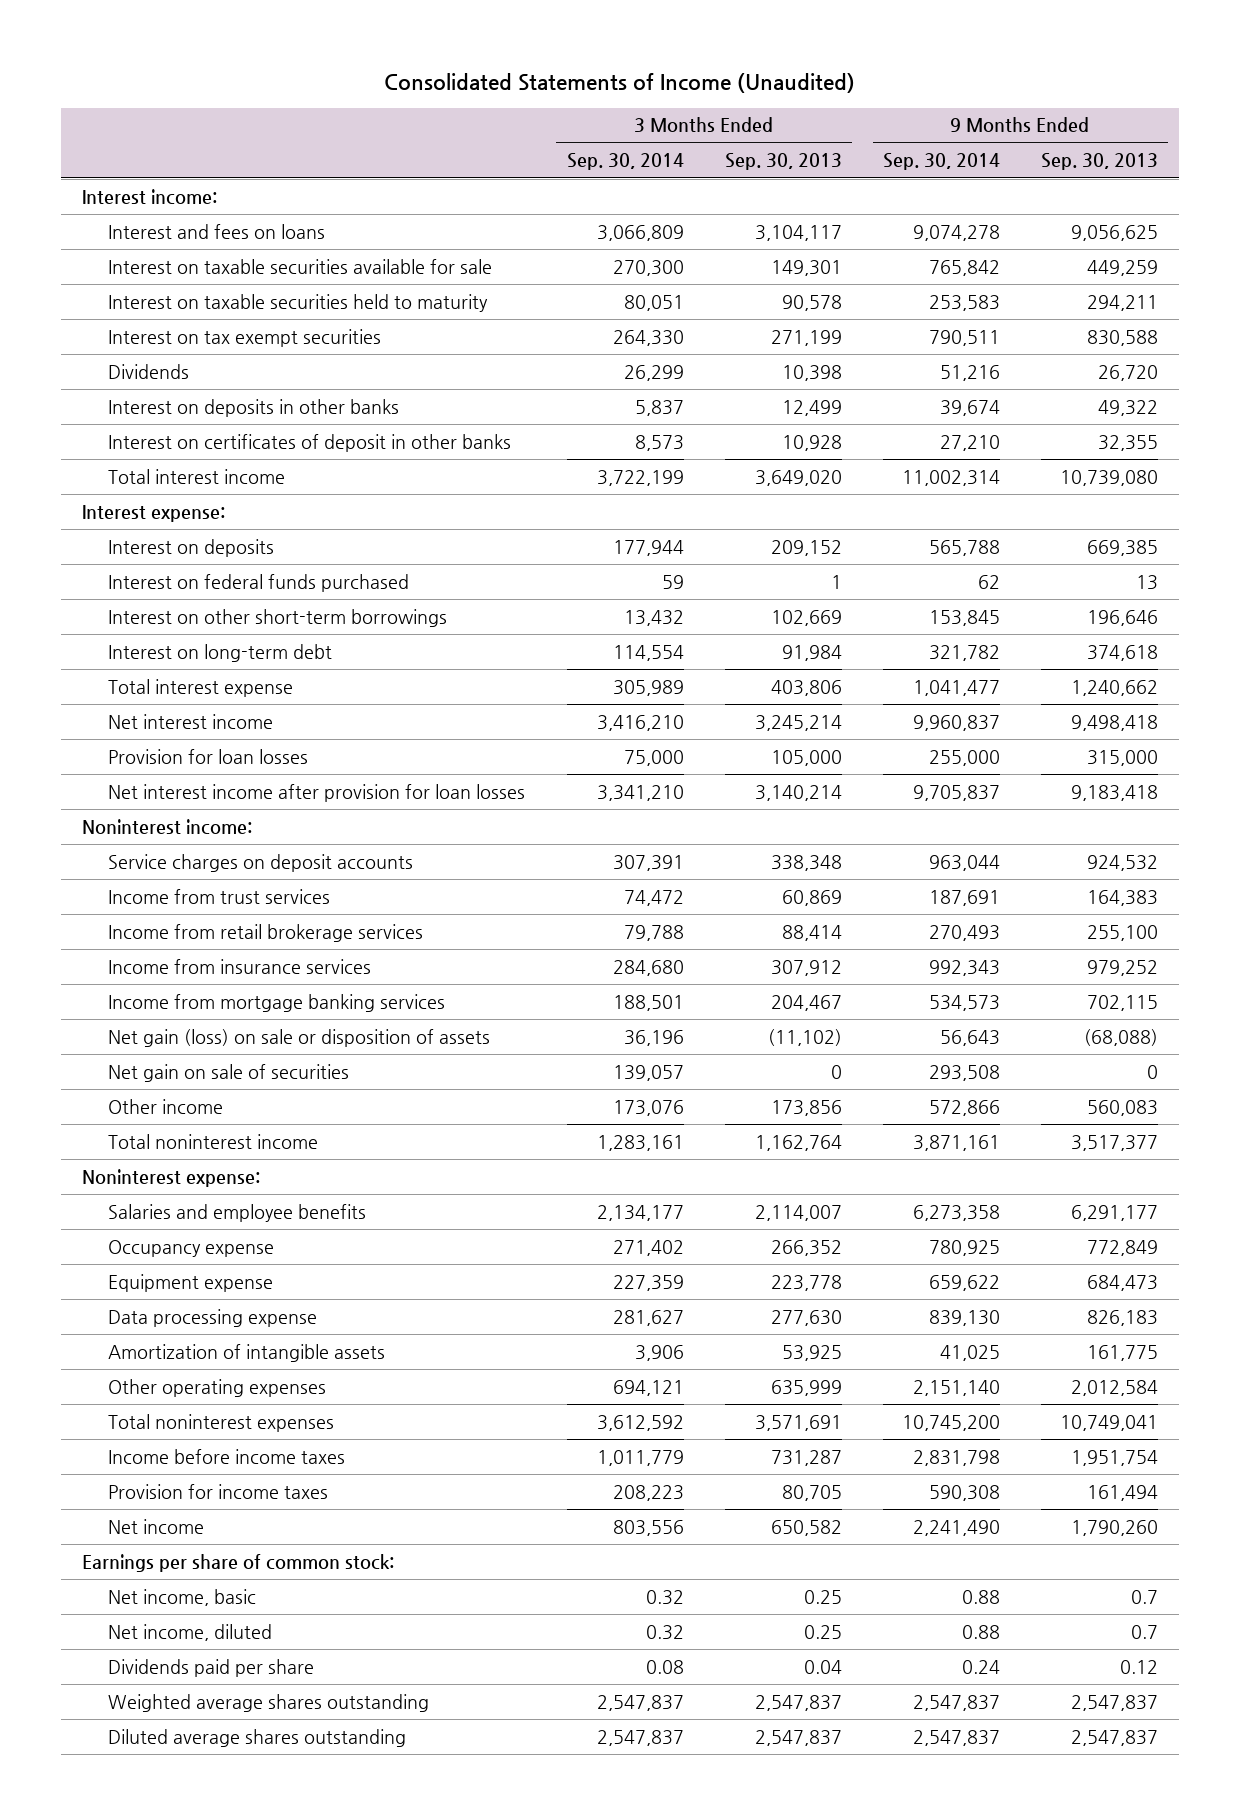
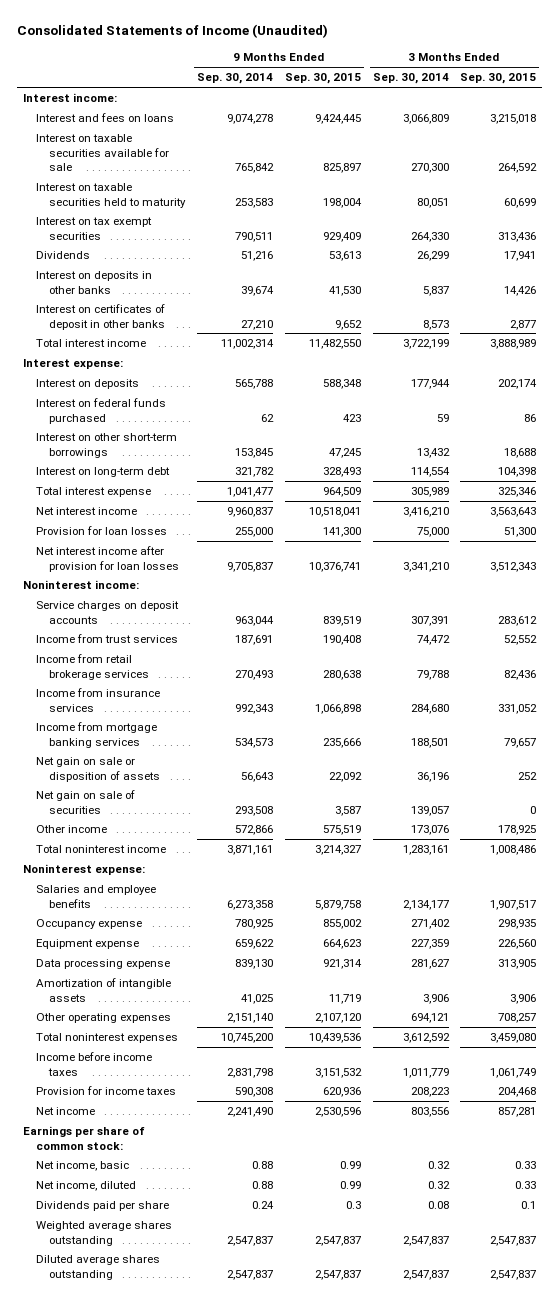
[724,153,842,171] Sep. 30, 2013 -> none
[1040,153,1158,171] Sep. 30, 2013 -> none
none -> [284,73,361,85] Sep. 30, 2015
none -> [460,73,537,85] Sep. 30, 2015
[108,1028,491,1047] Net gain (loss) on sale or disposition of assets -> [36,757,161,782] Net gain on sale or disposition of assets

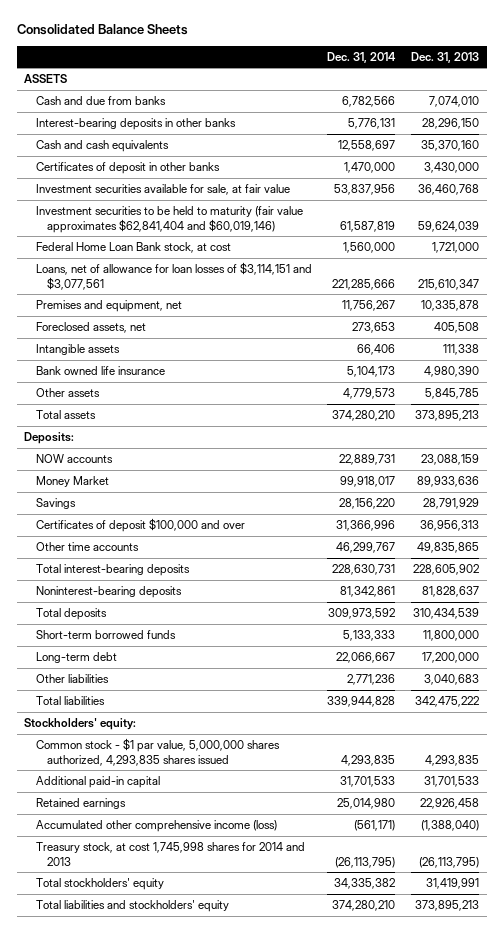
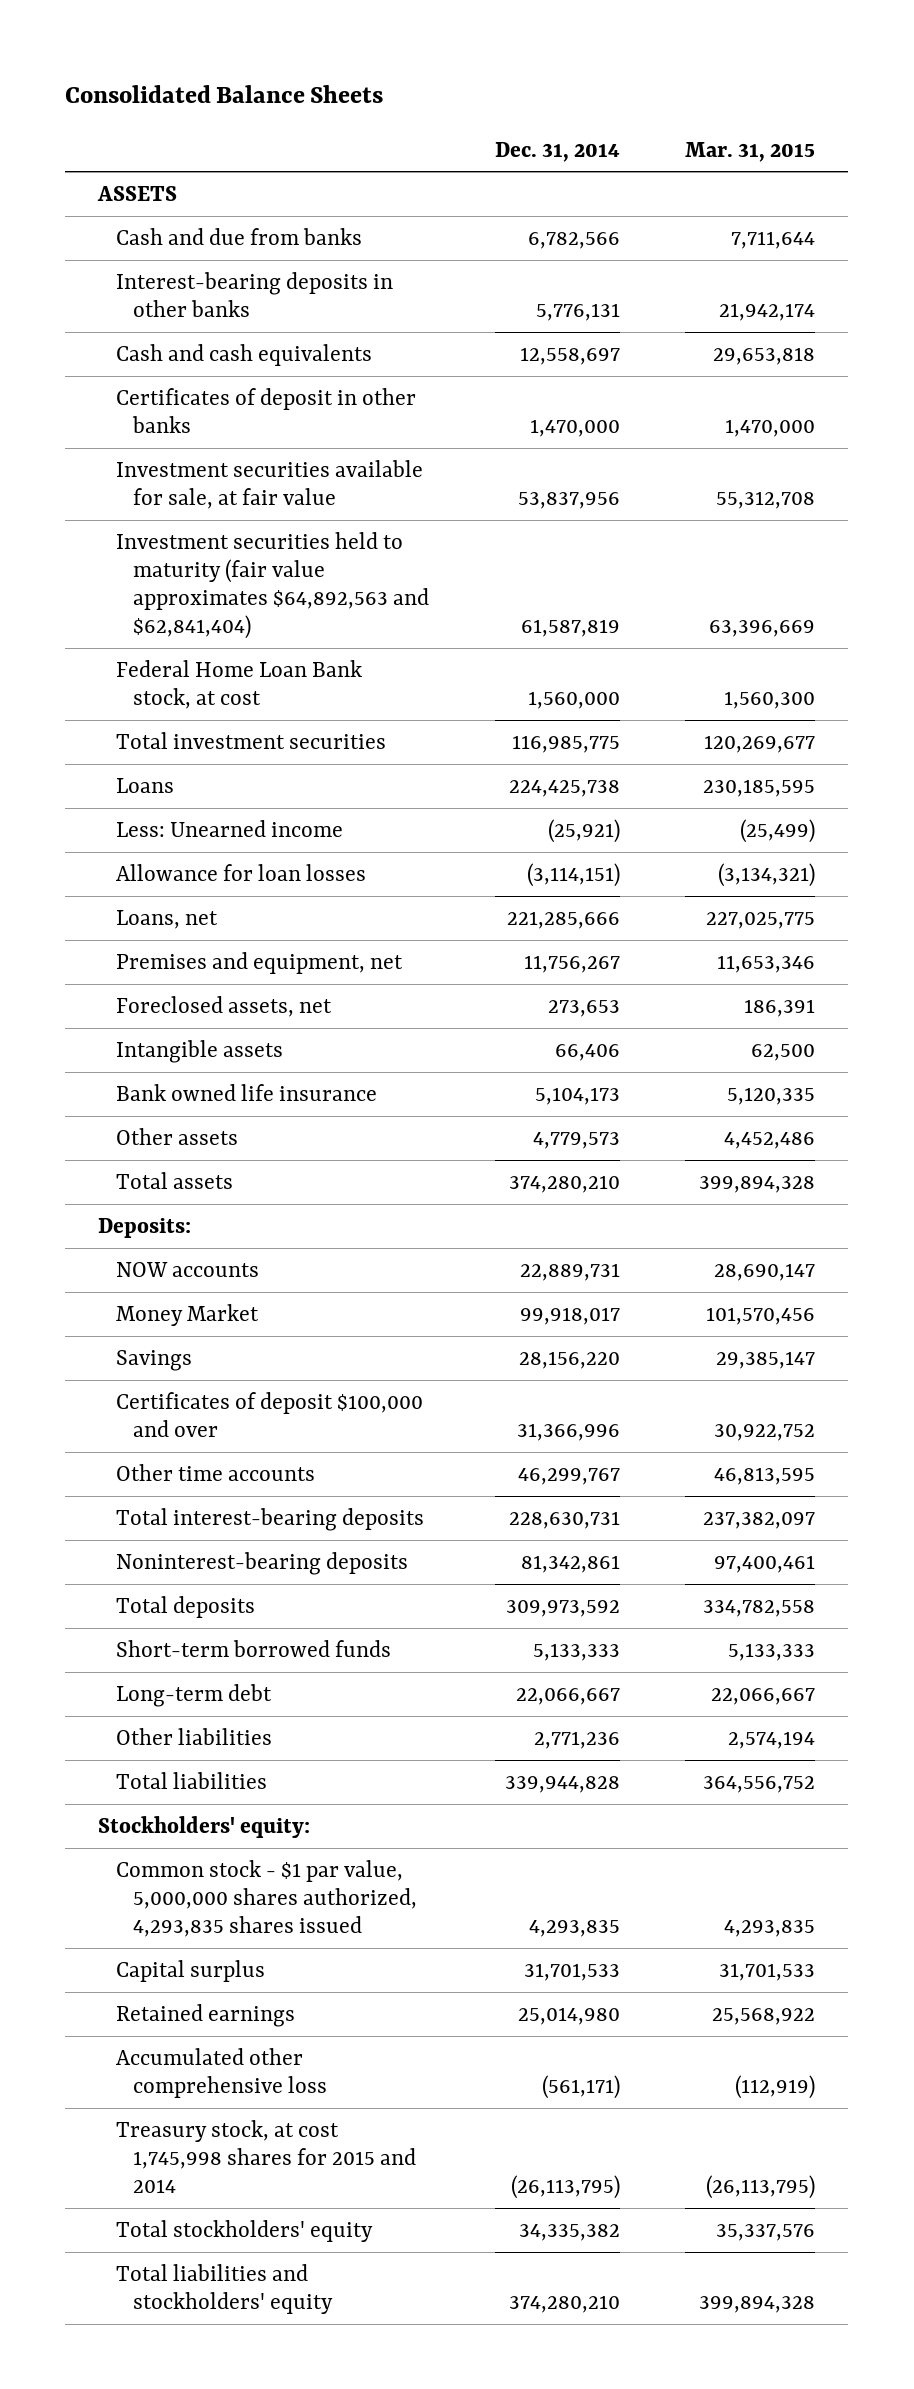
[410,51,479,63] Dec. 31, 2013 -> none
none -> [685,141,816,162] Mar. 31, 2015
[35,206,303,233] Investment securities to be held to maturity (fair value approximates $62,841,404 and $60,019,146) -> [115,531,429,640] Investment securities held to maturity (fair value approximates $64,892,563 and $62,841,404)
none -> [115,731,386,749] Total investment securities
none -> [115,777,174,793] Loans
none -> [115,819,343,837] Less: Unearned income
none -> [115,863,366,881] Allowance for loan losses
[35,262,312,290] Loans, net of allowance for loan losses of $3,114,151 and $3,077,561 -> [115,909,218,929] Loans, net
[35,776,160,789] Additional paid-in capital -> [115,1959,265,1982] Capital surplus
[35,820,277,833] Accumulated other comprehensive income (loss) -> [115,2047,327,2098] Accumulated other comprehensive loss
[35,842,305,866] Treasury stock, at cost 1,745,998 shares for 2014 and 2013 -> [115,2119,416,2194] Treasury stock, at cost 1,745,998 shares for 2015 and 2014

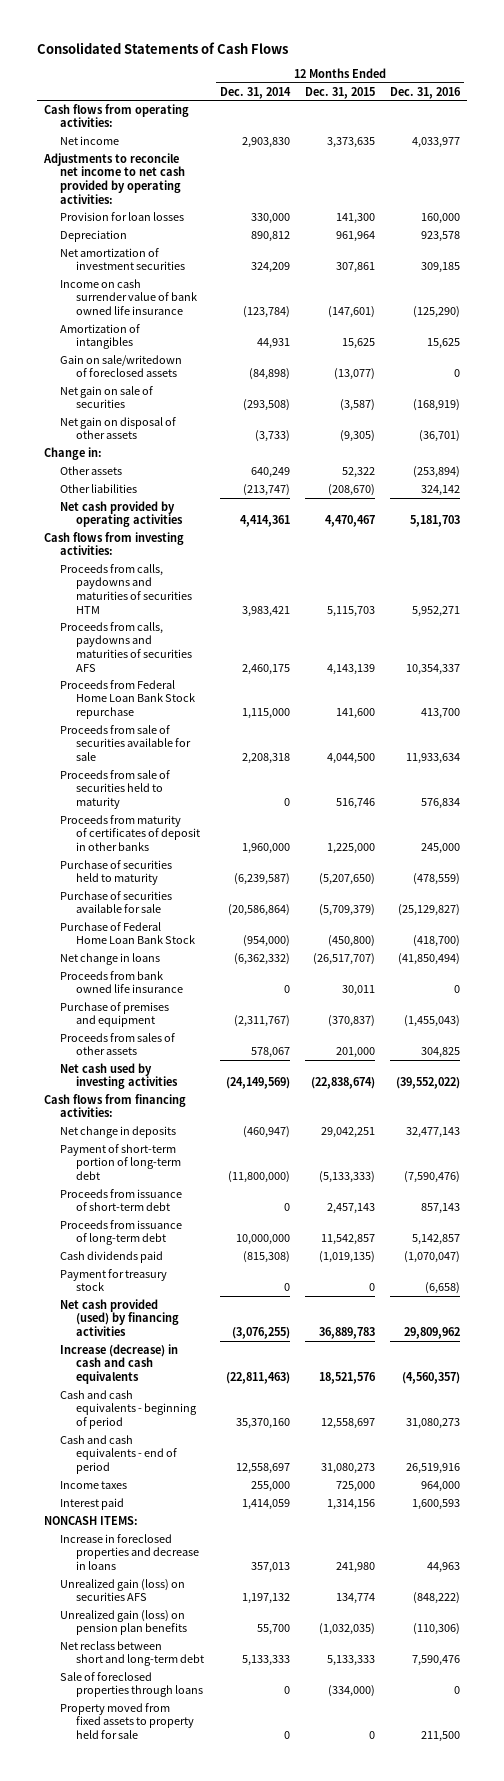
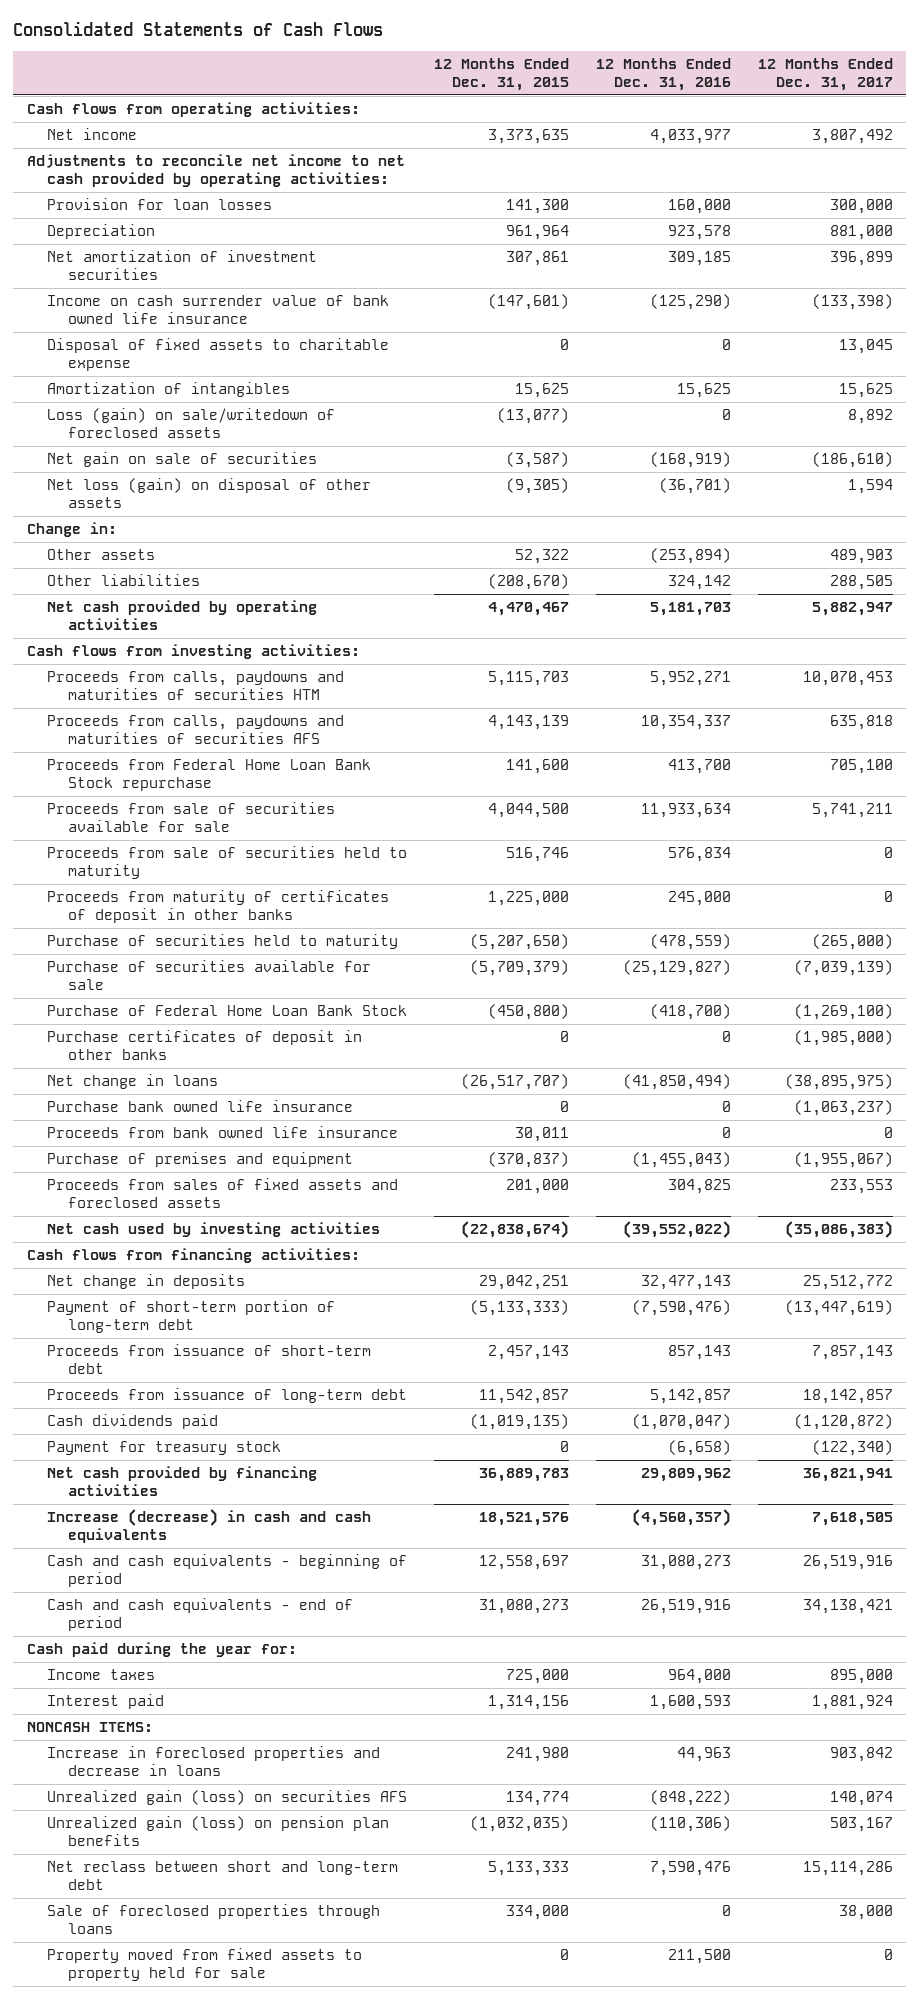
[219,86,291,99] Dec. 31, 2014 -> none
none -> [757,58,893,92] 12 Months Ended Dec. 31, 2017
none -> [47,338,390,372] Disposal of fixed assets to charitable expense
[60,354,183,378] Gain on sale/writedown of foreclosed assets -> [47,408,336,439] Loss (gain) on sale/writedown of foreclosed assets
[60,416,177,440] Net gain on disposal of other assets -> [47,478,372,509] Net loss (gain) on disposal of other assets
none -> [47,1030,363,1061] Purchase certificates of deposit in other banks
none -> [47,1100,354,1113] Purchase bank owned life insurance
[60,1032,176,1056] Proceeds from sales of other assets -> [47,1178,399,1209] Proceeds from sales of fixed assets and foreclosed assets
[60,1298,180,1337] Net cash provided (used) by financing activities -> [47,1466,318,1497] Net cash provided by financing activities
none -> [26,1642,297,1658] Cash paid during the year for:
[327,1685,375,1698] (334,000) -> [506,1905,570,1921] 334,000

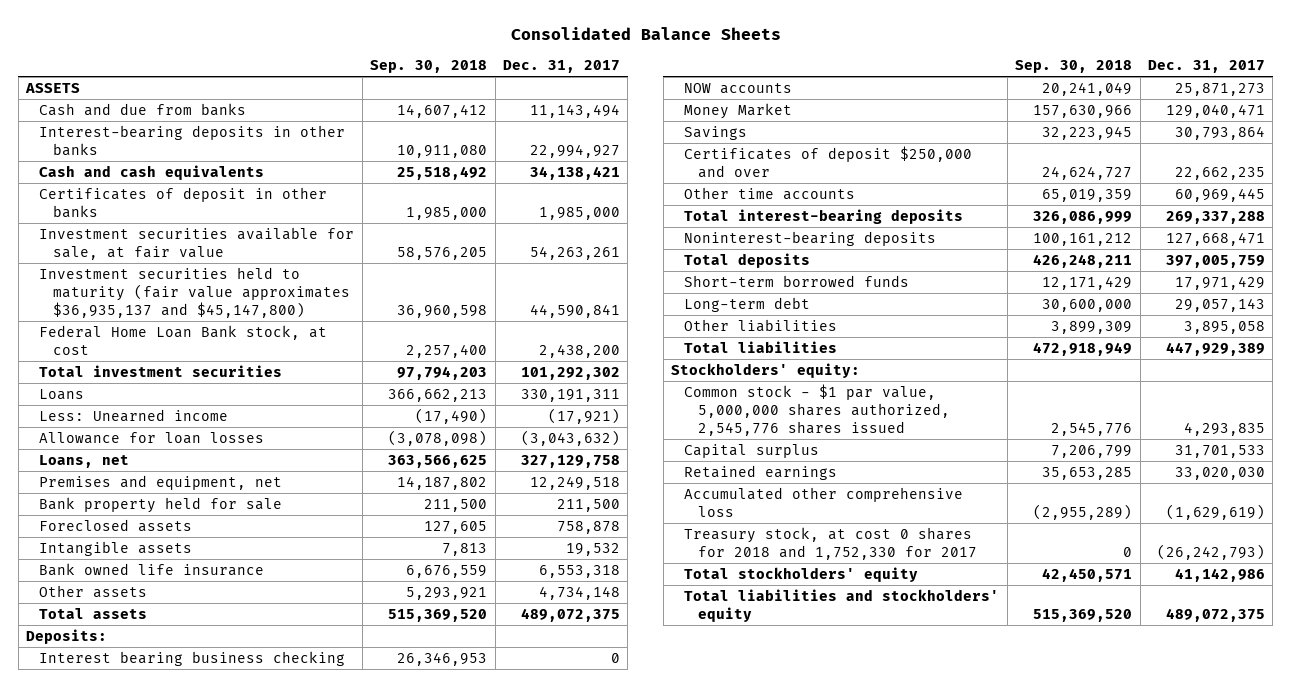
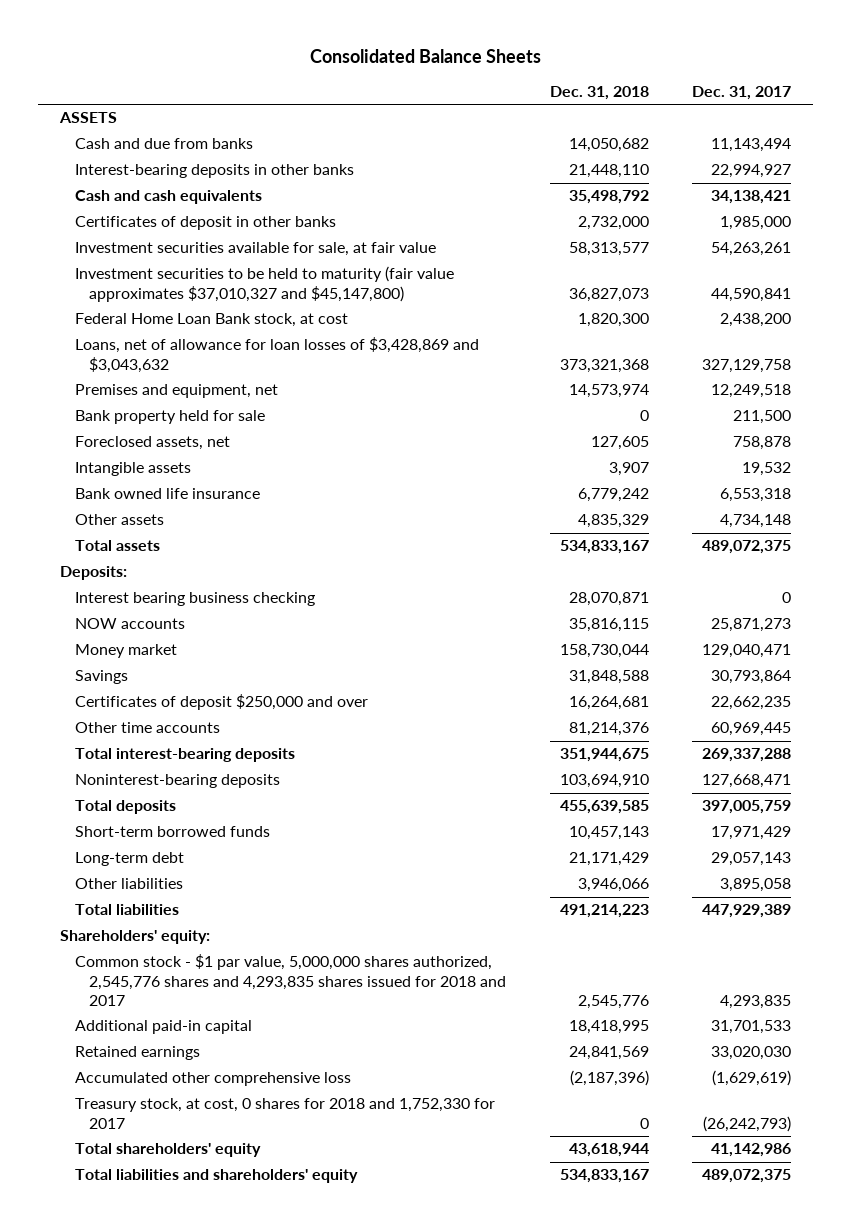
[370,60,488,74] Sep. 30, 2018 -> none
none -> [549,85,649,100] Dec. 31, 2018
[39,267,350,318] Investment securities held to maturity (fair value approximates $36,935,137 and $45,147,800) -> [74,266,454,302] Investment securities to be held to maturity (fair value approximates $37,010,327 and $45,147,800)
[39,365,283,378] Total investment securities -> none
[39,389,85,401] Loans -> none
[39,409,229,423] Less: Unearned income -> none
[39,432,265,445] Allowance for loan losses -> none
[39,455,130,469] Loans, net -> [74,337,479,373] Loans, net of allowance for loan losses of $3,428,869 and $3,043,632
[39,519,193,533] Foreclosed assets -> [74,436,230,451] Foreclosed assets, net
[684,103,793,120] Money Market -> [74,644,177,659] Money market
[671,363,861,379] Stockholders' equity: -> [59,930,210,945] Shareholders' equity:
[684,384,950,436] Common stock - $1 par value, 5,000,000 shares authorized, 2,545,776 shares issued -> [74,954,507,1006] Common stock - $1 par value, 5,000,000 shares authorized, 2,545,776 shares and 4,293,835 shares issued for 2018 and 2017
[684,444,820,459] Capital surplus -> [74,1020,252,1035] Additional paid-in capital
[684,527,977,561] Treasury stock, at cost 0 shares for 2018 and 1,752,330 for 2017 -> [74,1098,495,1129] Treasury stock, at cost, 0 shares for 2018 and 1,752,330 for 2017
[684,567,919,583] Total stockholders' equity -> [74,1143,261,1158] Total shareholders' equity
[684,589,1000,623] Total liabilities and stockholders' equity -> [74,1169,358,1184] Total liabilities and shareholders' equity

